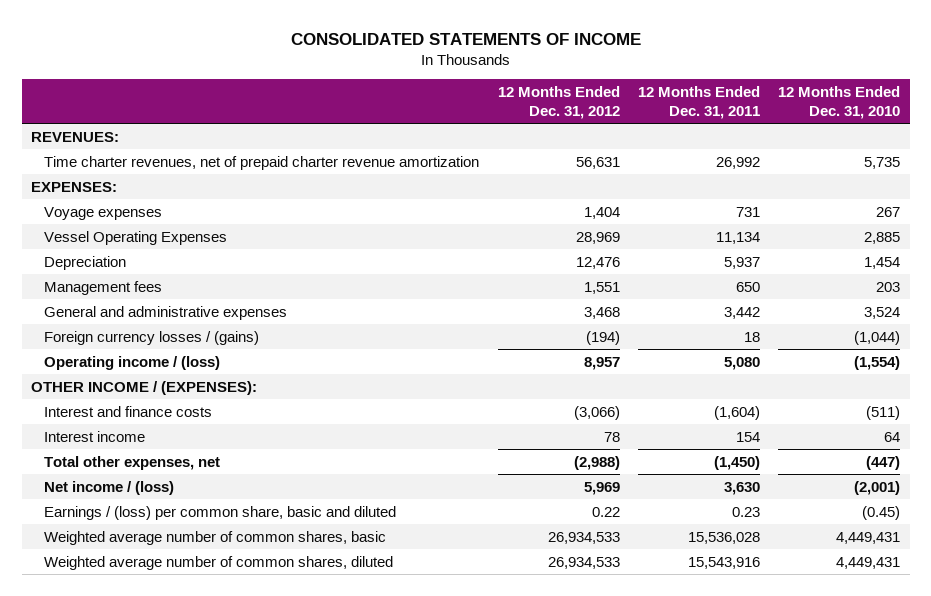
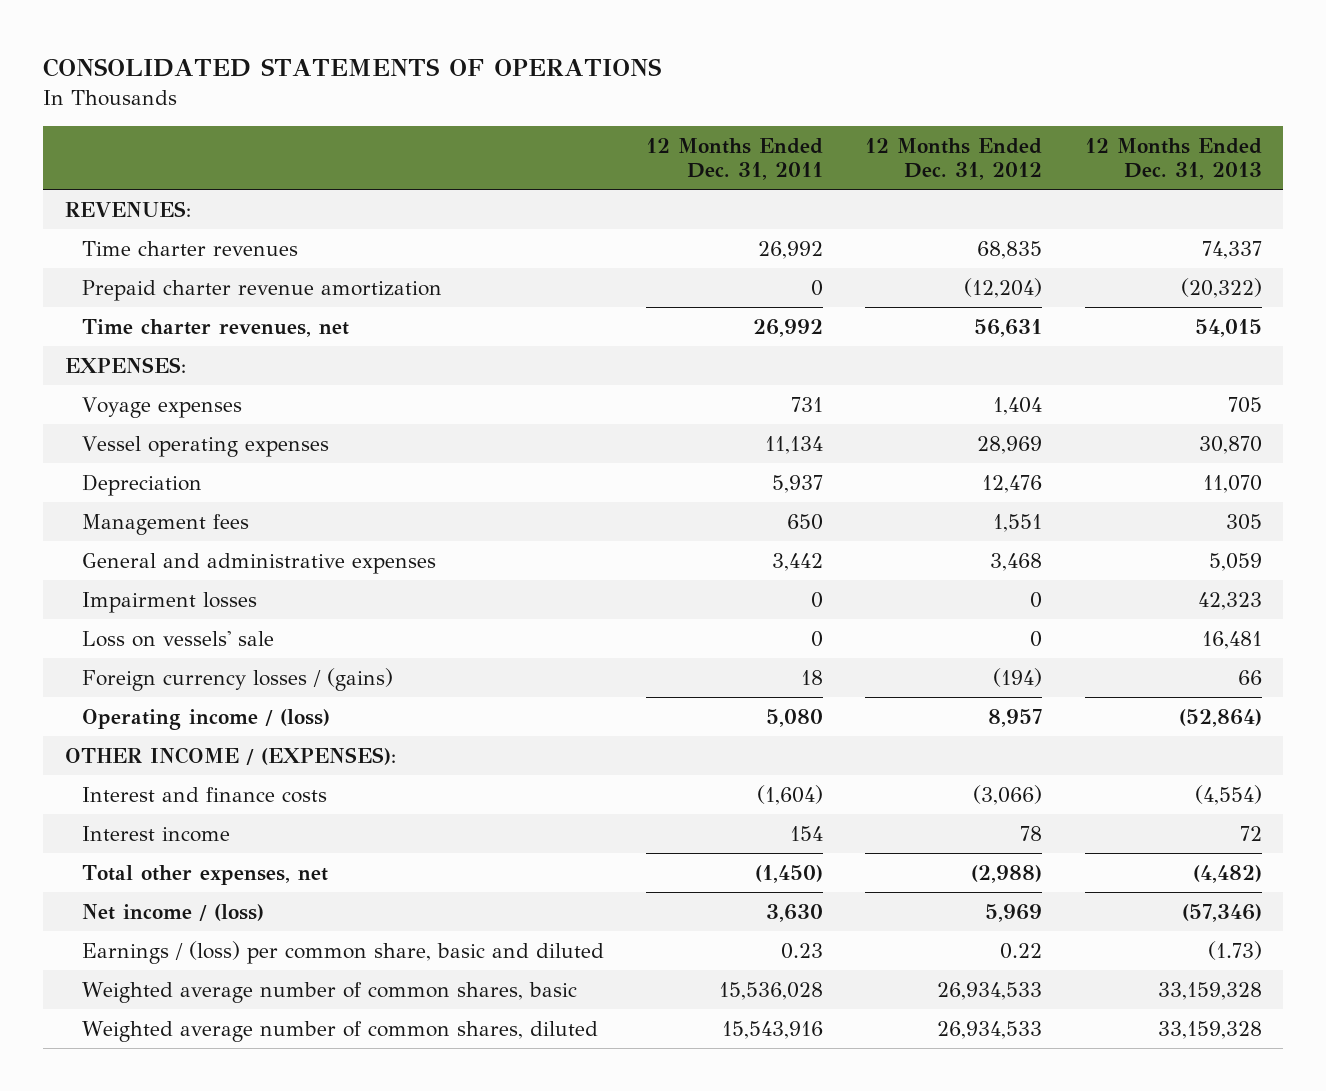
[290,32,641,45] CONSOLIDATED STATEMENTS OF INCOME -> [43,58,662,78] CONSOLIDATED STATEMENTS OF OPERATIONS
[778,86,901,119] 12 Months Ended Dec. 31, 2010 -> none
none -> [1084,137,1262,180] 12 Months Ended Dec. 31, 2013
none -> [81,240,298,256] Time charter revenues
none -> [81,279,442,301] Prepaid charter revenue amortization
[44,155,480,170] Time charter revenues, net of prepaid charter revenue amortization -> [81,318,349,337] Time charter revenues, net
[44,230,228,245] Vessel Operating Expenses -> [81,435,329,457] Vessel operating expenses
none -> [81,591,257,613] Impairment losses
none -> [81,630,274,647] Loss on vessels' sale

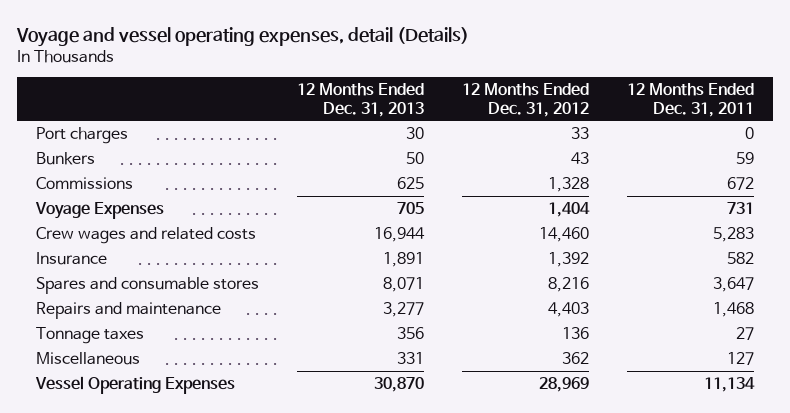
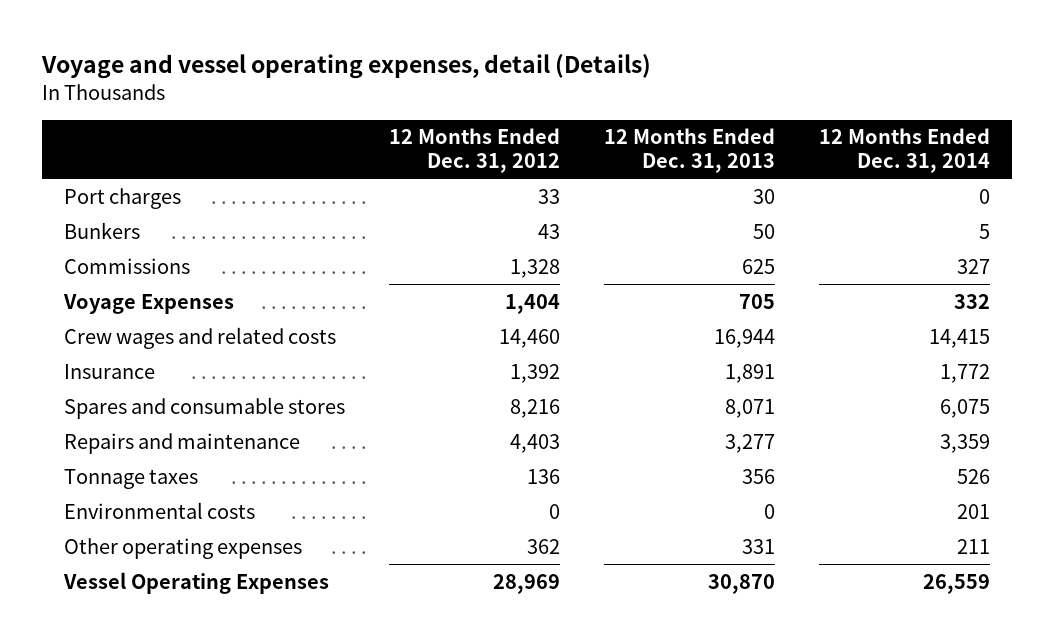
[627,83,755,117] 12 Months Ended Dec. 31, 2011 -> none
none -> [819,128,991,174] 12 Months Ended Dec. 31, 2014
none -> [63,501,255,519] Environmental costs
[36,352,141,366] Miscellaneous -> [63,537,302,559] Other operating expenses

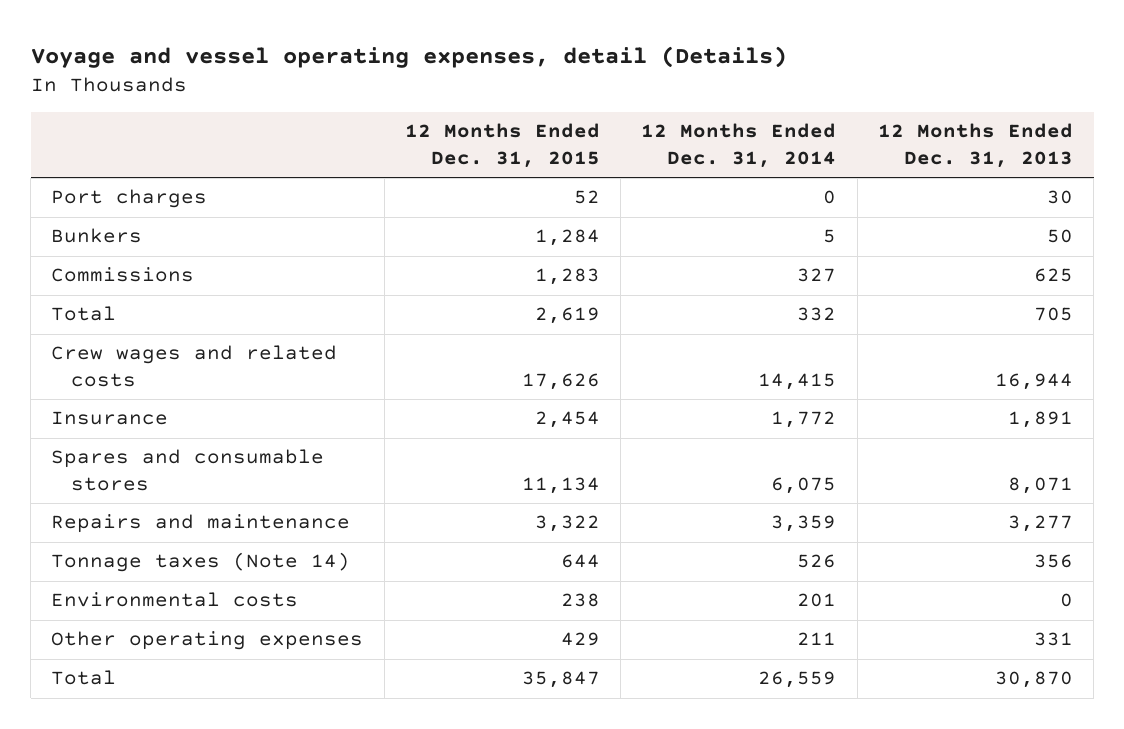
[388,128,560,174] 12 Months Ended Dec. 31, 2012 -> none
none -> [404,123,600,168] 12 Months Ended Dec. 31, 2015
[62,293,234,314] Voyage Expenses -> [51,306,117,322] Total
[63,468,198,489] Tonnage taxes -> [51,552,351,573] Tonnage taxes (Note 14)
[62,571,329,594] Vessel Operating Expenses -> [51,670,117,686] Total

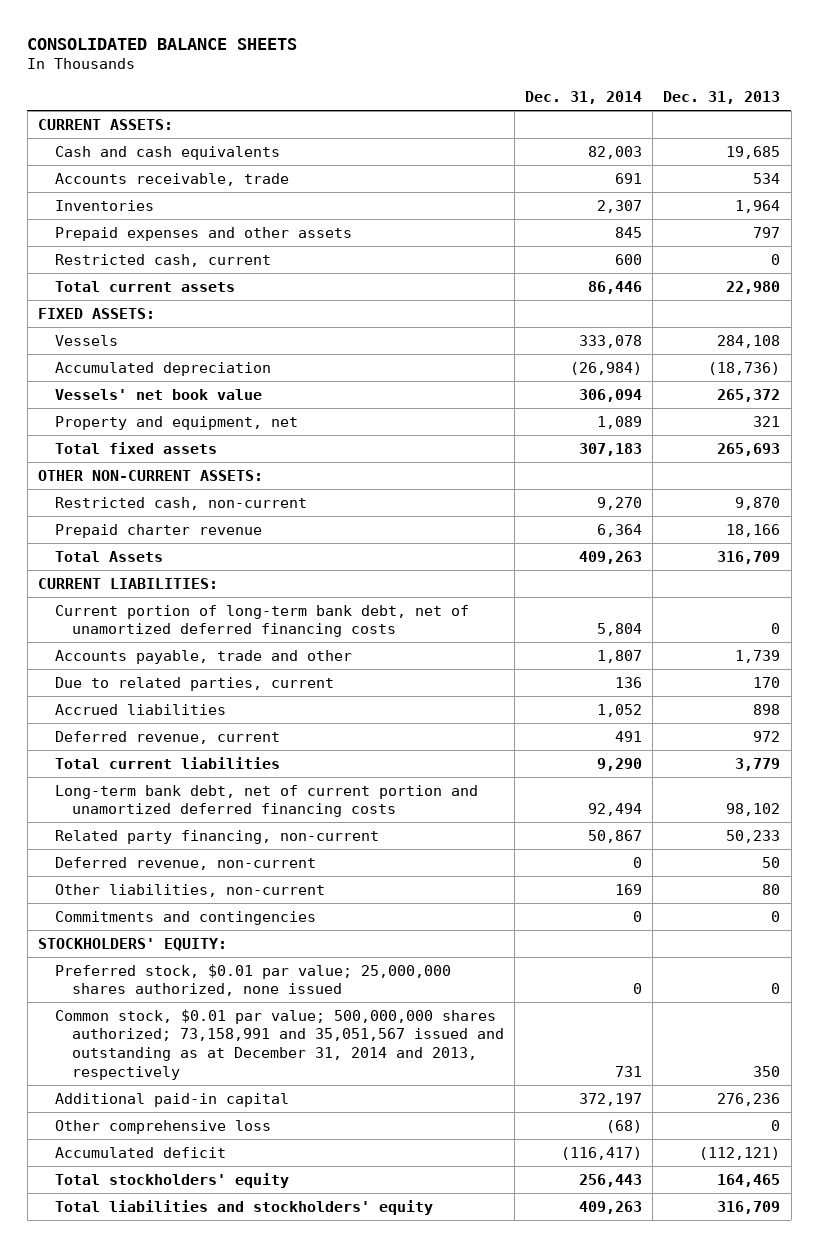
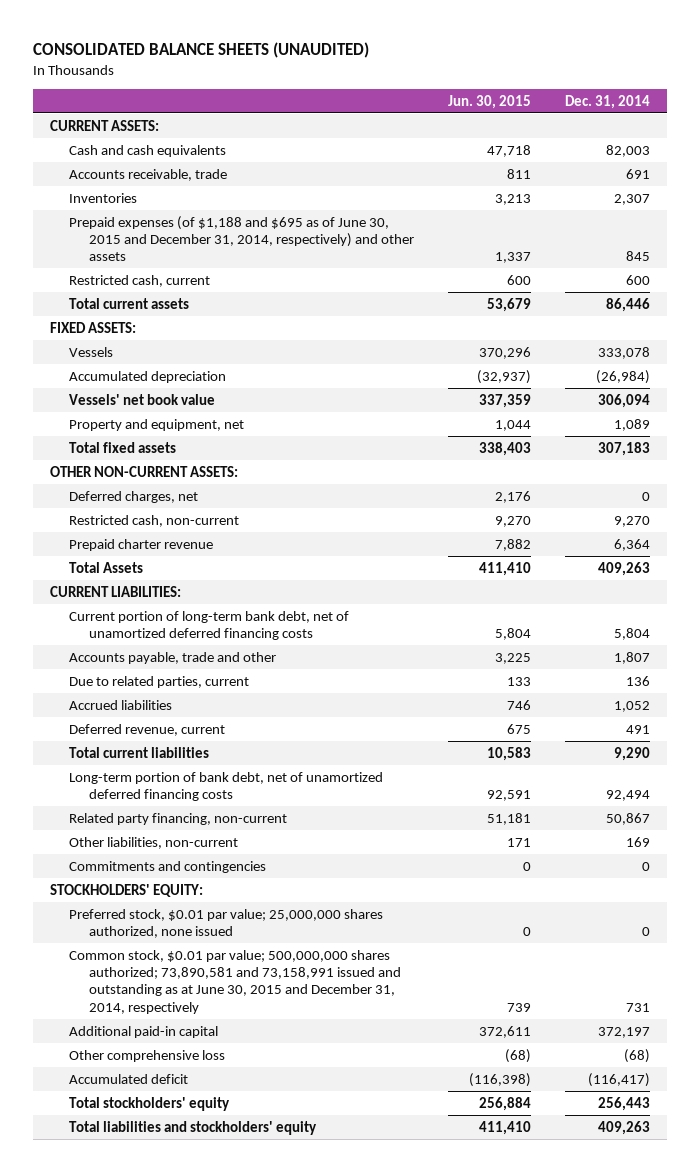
[27,37,298,50] CONSOLIDATED BALANCE SHEETS -> [32,42,369,59] CONSOLIDATED BALANCE SHEETS (UNAUDITED)
[663,91,781,105] Dec. 31, 2013 -> none
none -> [447,94,531,109] Jun. 30, 2015
[54,226,352,241] Prepaid expenses and other assets -> [69,215,414,262] Prepaid expenses (of $1,188 and $695 as of June 30, 2015 and December 31, 2014, respectively) and other assets
none -> [69,490,199,503] Deferred charges, net
[54,784,478,818] Long-term bank debt, net of current portion and unamortized deferred financing costs -> [69,771,384,801] Long-term portion of bank debt, net of unamortized deferred financing costs
[54,856,316,870] Deferred revenue, non-current -> none
[54,1008,504,1080] Common stock, $0.01 par value; 500,000,000 shares authorized; 73,158,991 and 35,051,567 issued and outstanding as at December 31, 2014 and 2013, respectively -> [69,949,401,1014] Common stock, $0.01 par value; 500,000,000 shares authorized; 73,890,581 and 73,158,991 issued and outstanding as at June 30, 2015 and December 31, 2014, respectively

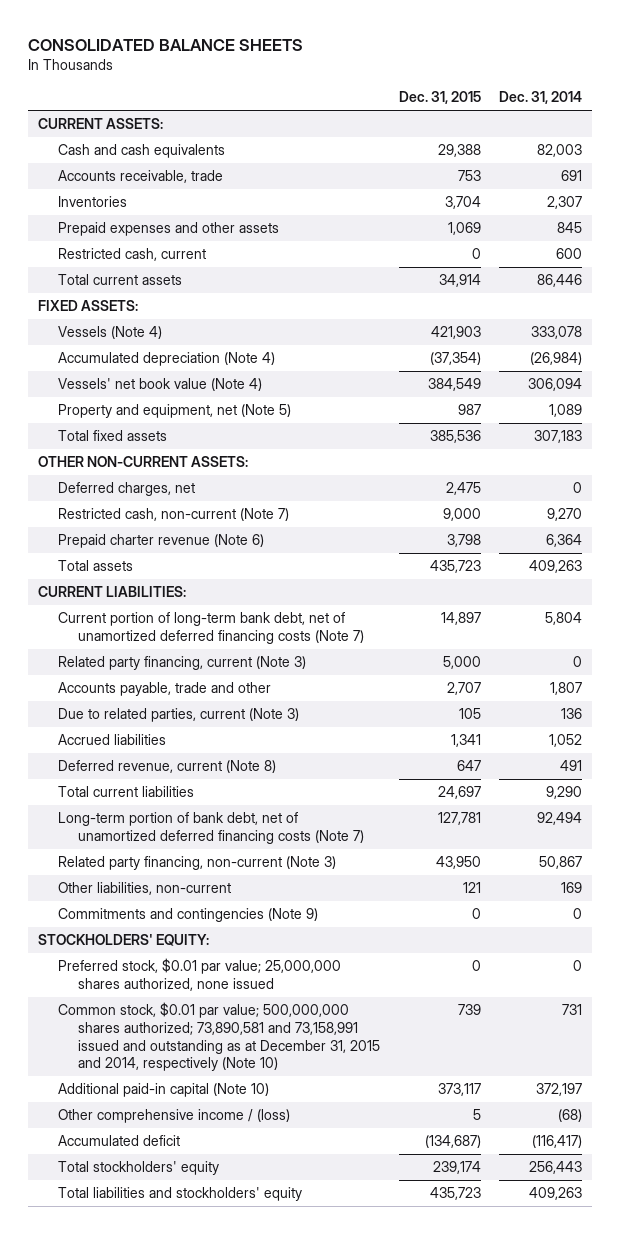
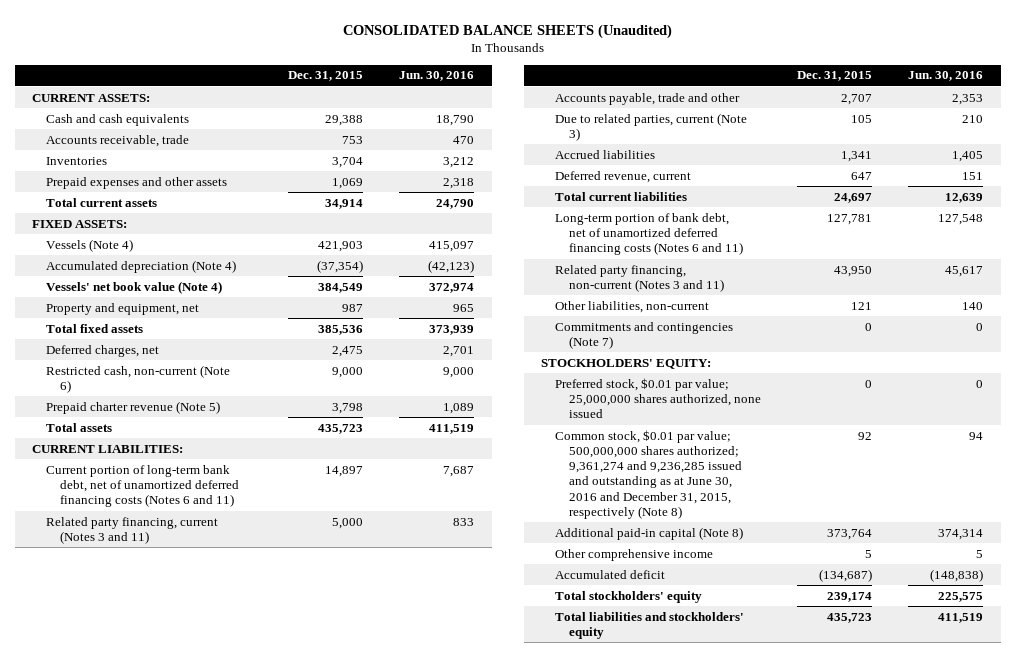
[28,38,304,51] CONSOLIDATED BALANCE SHEETS -> [342,23,672,39] CONSOLIDATED BALANCE SHEETS (Unaudited)
[499,91,583,105] Dec. 31, 2014 -> none
none -> [398,71,474,82] Jun. 30, 2016
[57,248,206,262] Restricted cash, current -> none
[57,404,291,419] Property and equipment, net (Note 5) -> [46,302,200,315] Property and equipment, net
[37,456,248,468] OTHER NON-CURRENT ASSETS: -> none
[57,508,289,522] Restricted cash, non-current (Note 7) -> [46,364,231,393] Restricted cash, non-current (Note 6)
[57,534,264,549] Prepaid charter revenue (Note 6) -> [46,400,221,414] Prepaid charter revenue (Note 5)
[57,612,365,644] Current portion of long-term bank debt, net of unamortized deferred financing costs (Note 7) -> [46,464,240,508] Current portion of long-term bank debt, net of unamortized deferred financing costs (Notes 6 and 11)
[57,656,306,671] Related party financing, current (Note 3) -> [46,516,219,544] Related party financing, current (Notes 3 and 11)
[57,760,276,774] Deferred revenue, current (Note 8) -> [555,170,692,183] Deferred revenue, current
[57,812,365,844] Long-term portion of bank debt, net of unamortized deferred financing costs (Note 7) -> [555,212,744,256] Long-term portion of bank debt, net of unamortized deferred financing costs (Notes 6 and 11)
[57,856,336,871] Related party financing, non-current (Note 3) -> [555,264,725,292] Related party financing, non-current (Notes 3 and 11)
[57,908,318,923] Commitments and contingencies (Note 9) -> [555,321,734,349] Commitments and contingencies (Note 7)
[57,1002,381,1072] Common stock, $0.01 par value; 500,000,000 shares authorized; 73,890,581 and 73,158,991 issued and outstanding as at December 31, 2015 and 2014, respectively (Note 10) -> [555,429,743,519] Common stock, $0.01 par value; 500,000,000 shares authorized; 9,361,274 and 9,236,285 issued and outstanding as at June 30, 2016 and December 31, 2015, respectively (Note 8)
[457,1004,481,1016] 739 -> [858,431,873,440] 92
[57,1083,269,1098] Additional paid-in capital (Note 10) -> [555,526,744,540] Additional paid-in capital (Note 8)
[437,1083,481,1097] 373,117 -> [827,528,873,540] 373,764
[57,1109,290,1124] Other comprehensive income / (loss) -> [555,548,714,561] Other comprehensive income

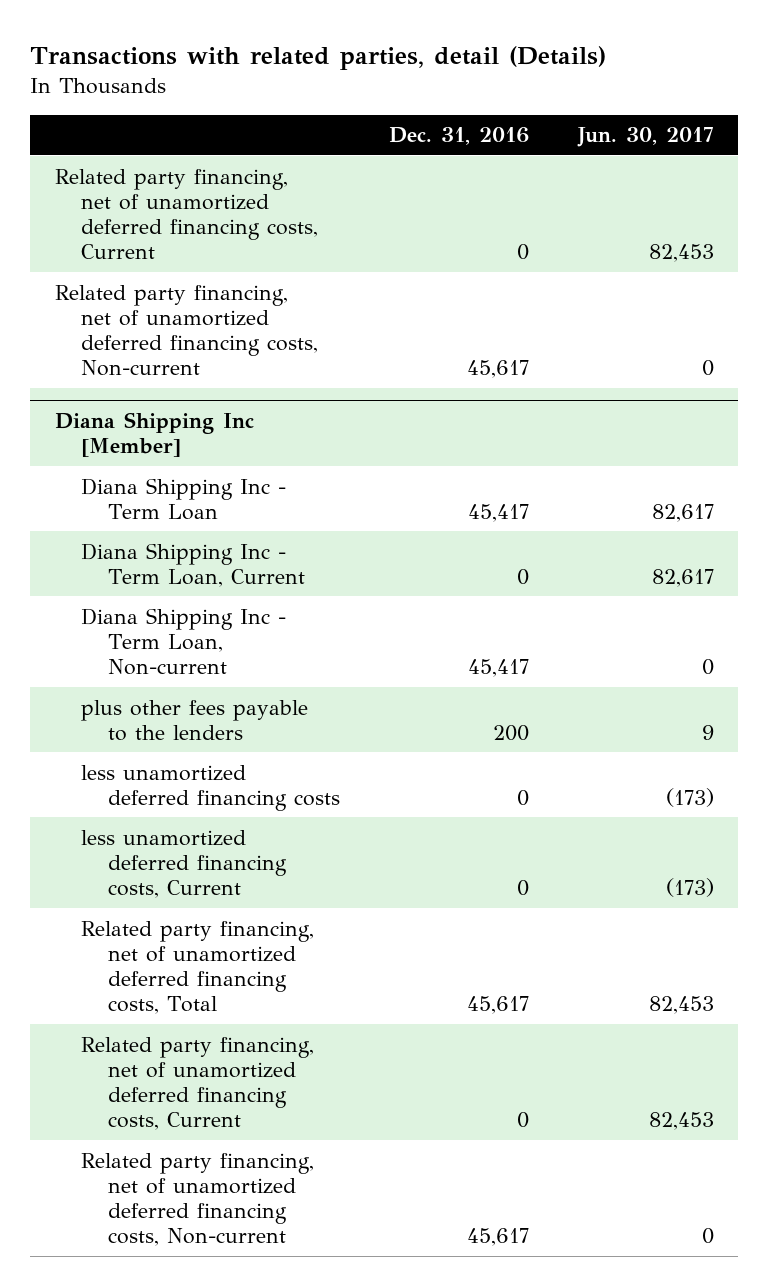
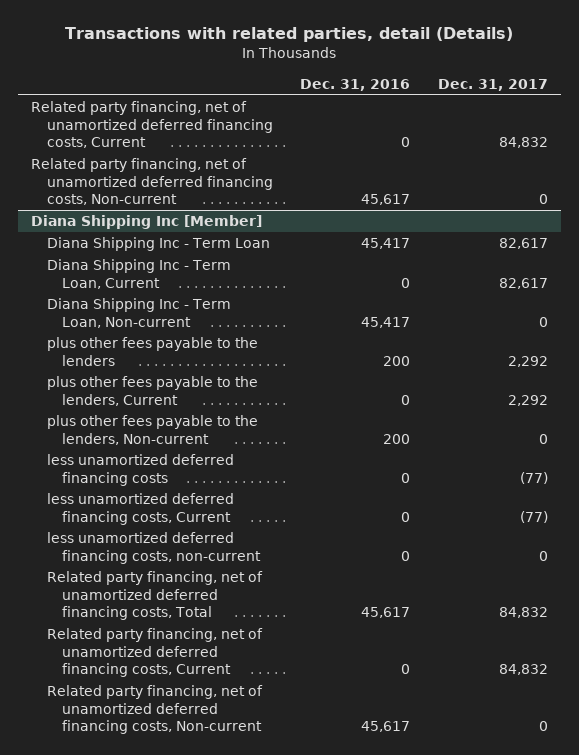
[576,127,714,148] Jun. 30, 2017 -> none
none -> [437,78,548,91] Dec. 31, 2017
none -> [46,376,258,406] plus other fees payable to the lenders, Current
none -> [46,415,258,445] plus other fees payable to the lenders, Non-current
none -> [46,532,262,564] less unamortized deferred financing costs, non-current

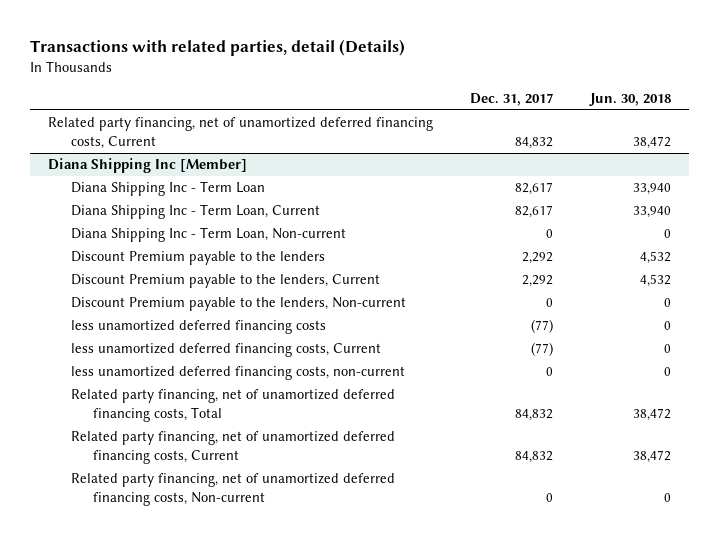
[300,78,411,91] Dec. 31, 2016 -> none
none -> [588,93,671,107] Jun. 30, 2018
[31,158,273,205] Related party financing, net of unamortized deferred financing costs, Non-current -> none
[46,337,258,366] plus other fees payable to the lenders -> [70,251,325,266] Discount Premium payable to the lenders
[46,376,258,406] plus other fees payable to the lenders, Current -> [70,274,380,289] Discount Premium payable to the lenders, Current
[46,415,258,445] plus other fees payable to the lenders, Non-current -> [70,297,406,312] Discount Premium payable to the lenders, Non-current

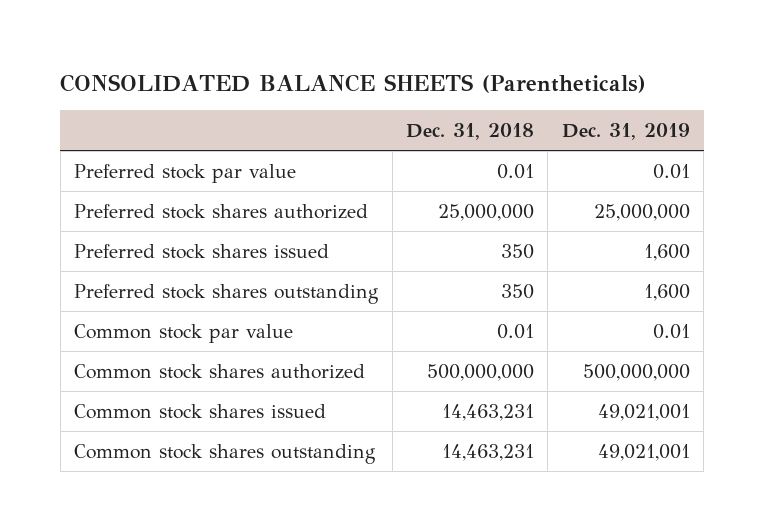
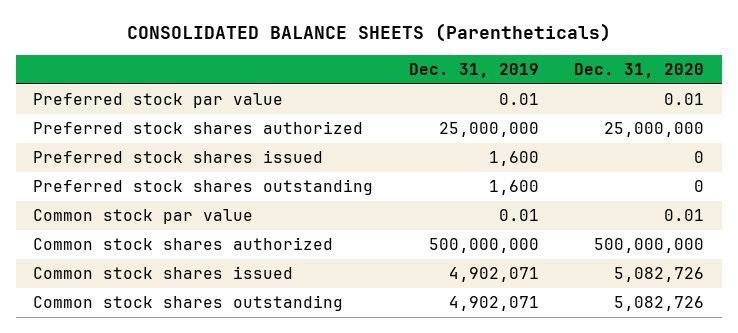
[406,123,535,141] Dec. 31, 2018 -> none
none -> [574,62,705,78] Dec. 31, 2020
[597,403,690,421] 49,021,001 -> [448,267,539,283] 4,902,071
[597,443,690,461] 49,021,001 -> [448,296,539,312] 4,902,071

